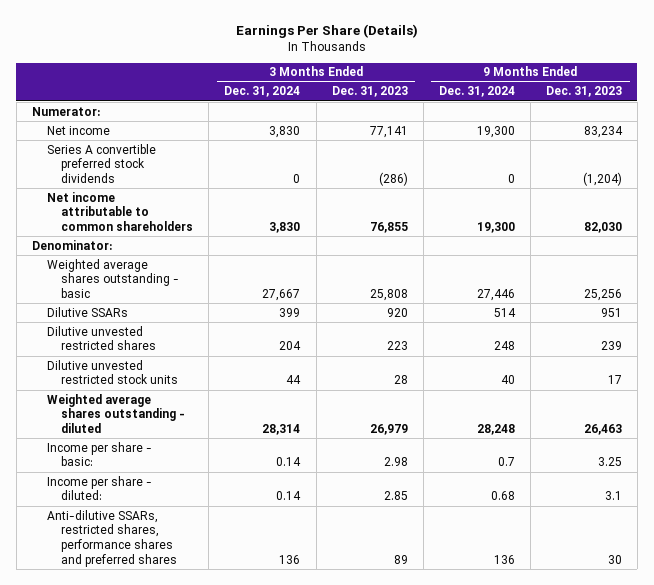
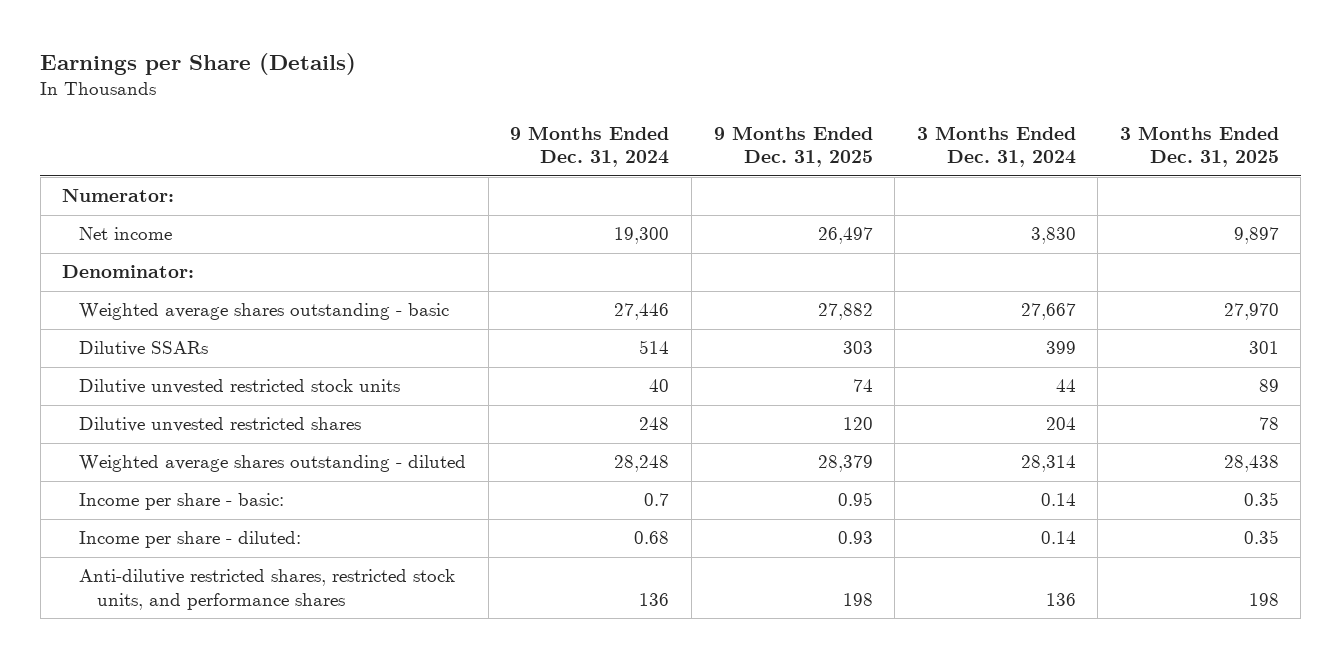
[235,23,418,38] Earnings Per Share (Details) -> [40,52,357,75] Earnings per Share (Details)
[331,86,408,98] Dec. 31, 2023 -> none
[545,86,622,98] Dec. 31, 2023 -> none
none -> [713,125,873,168] 9 Months Ended Dec. 31, 2025
none -> [1119,125,1279,168] 3 Months Ended Dec. 31, 2025
[46,143,156,184] Series A convertible preferred stock dividends -> none
[46,191,194,232] Net income attributable to common shareholders -> none
[46,325,157,351] Dilutive unvested restricted shares -> [79,417,362,433] Dilutive unvested restricted shares
[46,509,178,567] Anti-dilutive SSARs, restricted shares, performance shares and preferred shares -> [79,569,456,611] Anti-dilutive restricted shares, restricted stock units, and performance shares

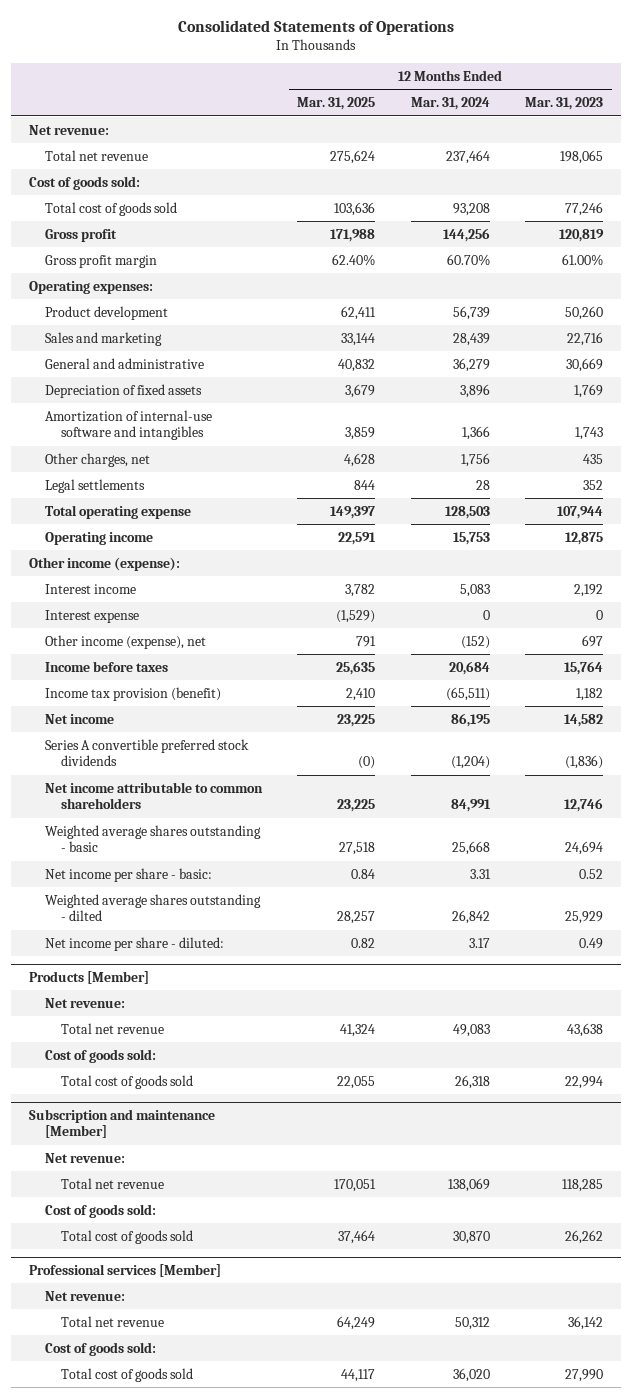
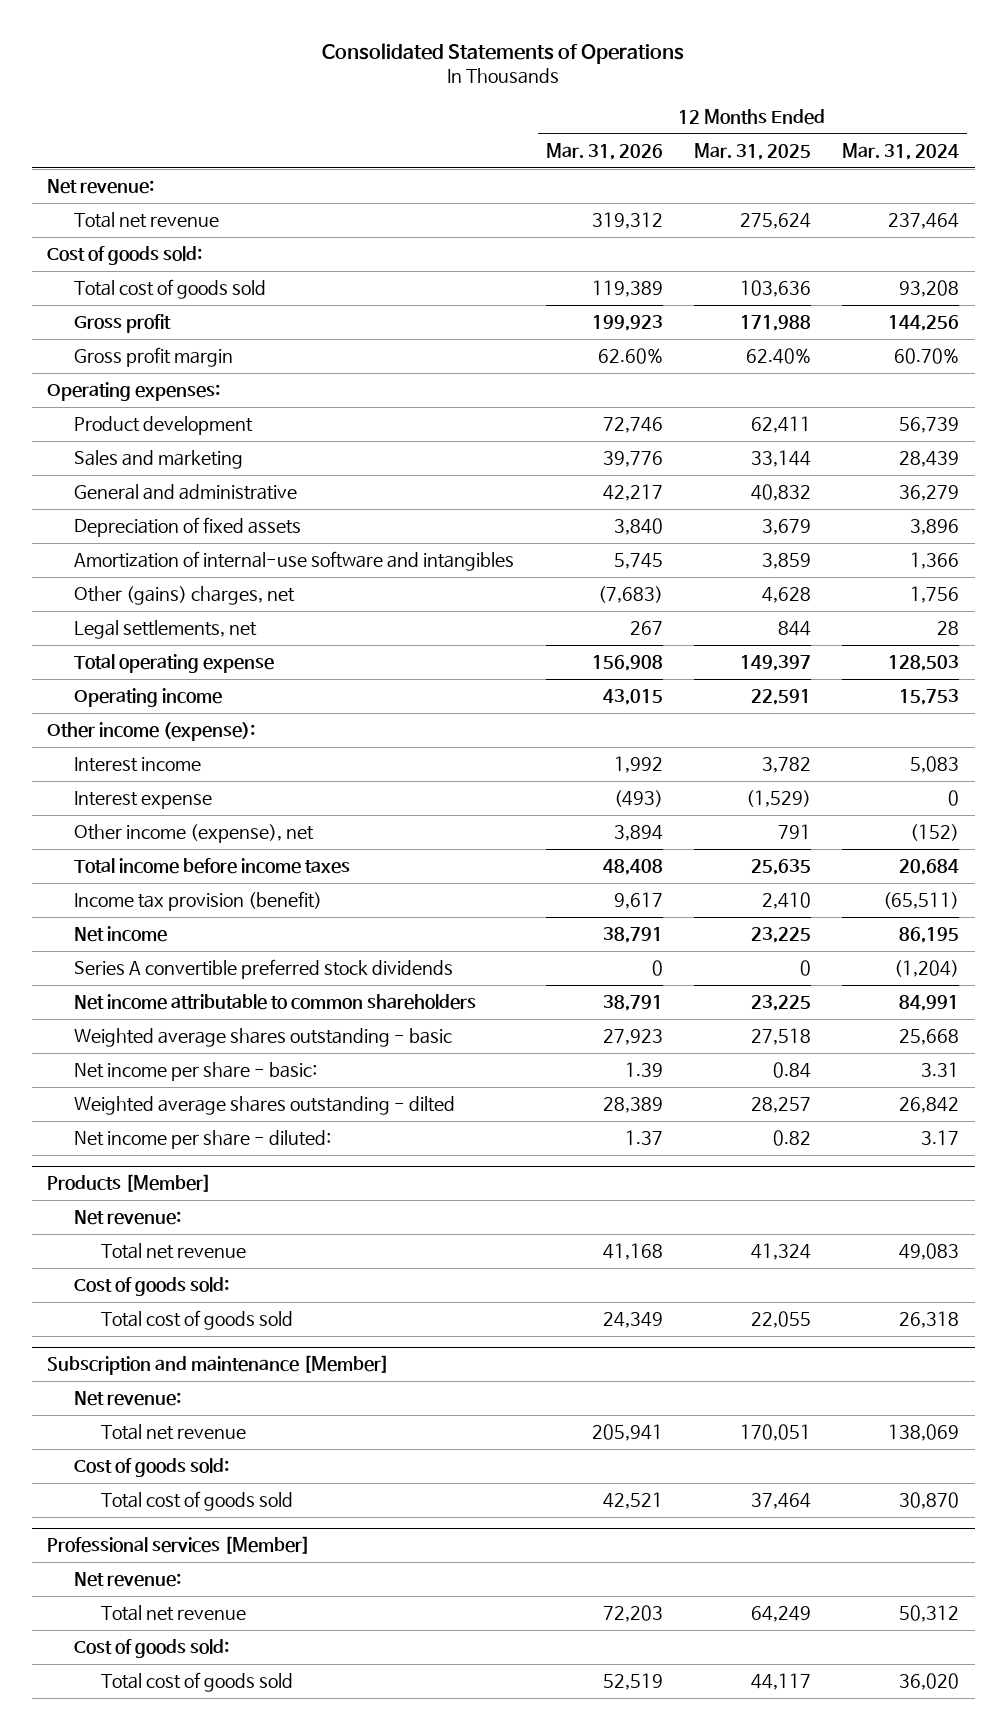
[525,97,604,111] Mar. 31, 2023 -> none
none -> [545,142,663,160] Mar. 31, 2026
[44,452,150,467] Other charges, net -> [74,586,296,606] Other (gains) charges, net
[44,478,145,493] Legal settlements -> [74,620,258,640] Legal settlements, net
[44,660,168,672] Income before taxes -> [74,858,351,875] Total income before income taxes
[358,755,376,769] (0) -> [799,960,811,977] 0

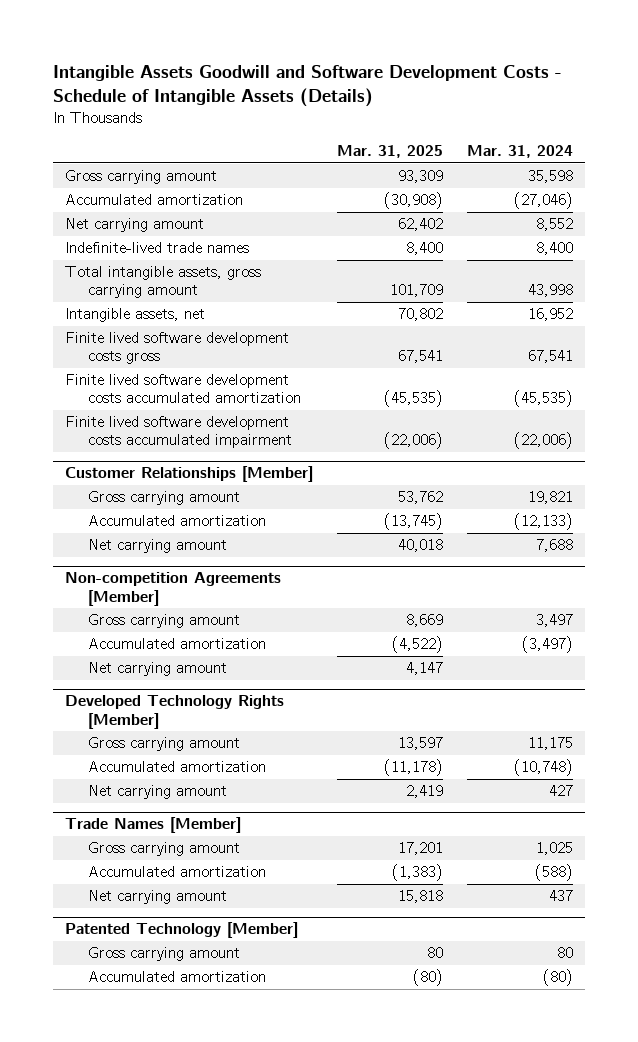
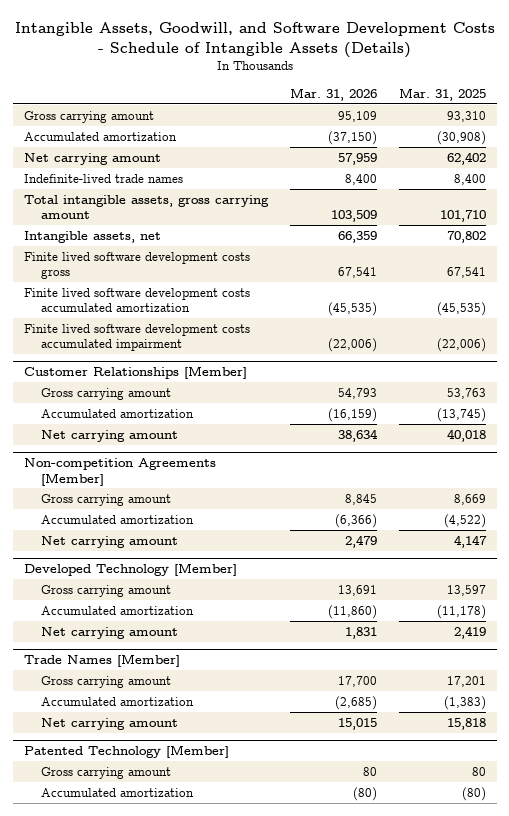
[53,64,563,108] Intangible Assets Goodwill and Software Development Costs - Schedule of Intangible Assets (Details) -> [14,21,495,58] Intangible Assets, Goodwill, and Software Development Costs - Schedule of Intangible Assets (Details)
[467,145,574,159] Mar. 31, 2024 -> none
none -> [289,87,377,101] Mar. 31, 2026
[398,170,444,184] 93,309 -> [446,110,486,122] 93,310
[390,284,444,298] 101,709 -> [439,209,486,222] 101,710
[398,491,444,505] 53,762 -> [446,387,486,399] 53,763
[65,695,285,729] Developed Technology Rights [Member] -> [23,563,237,577] Developed Technology [Member]

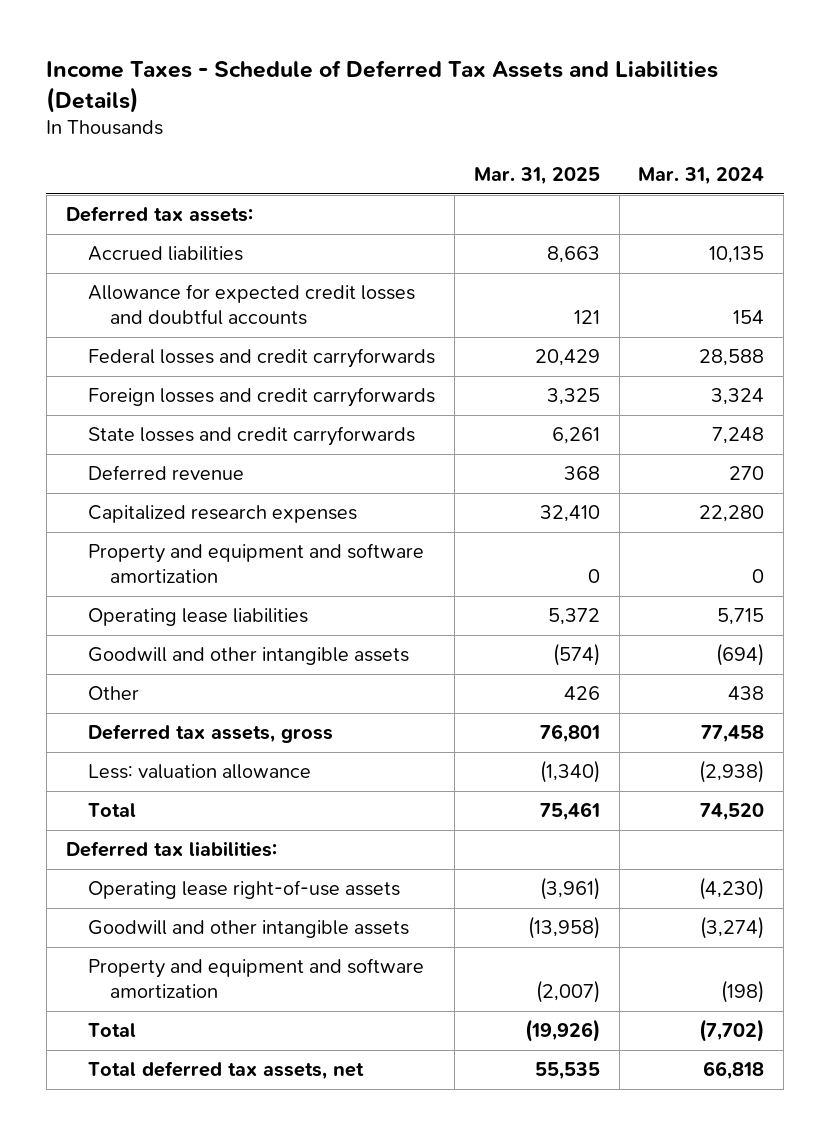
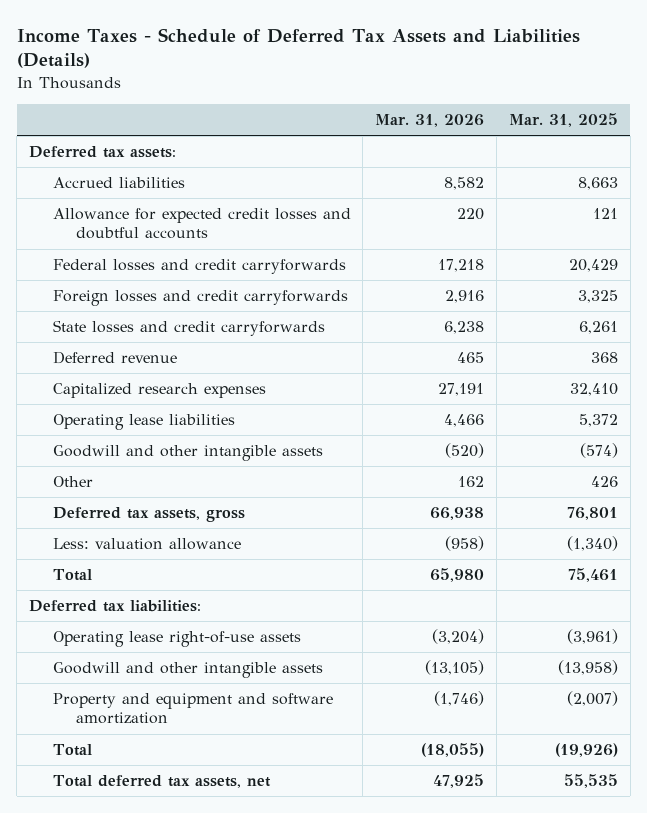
[638,166,765,185] Mar. 31, 2024 -> none
none -> [375,113,485,127] Mar. 31, 2026
[88,543,425,584] Property and equipment and software amortization -> none

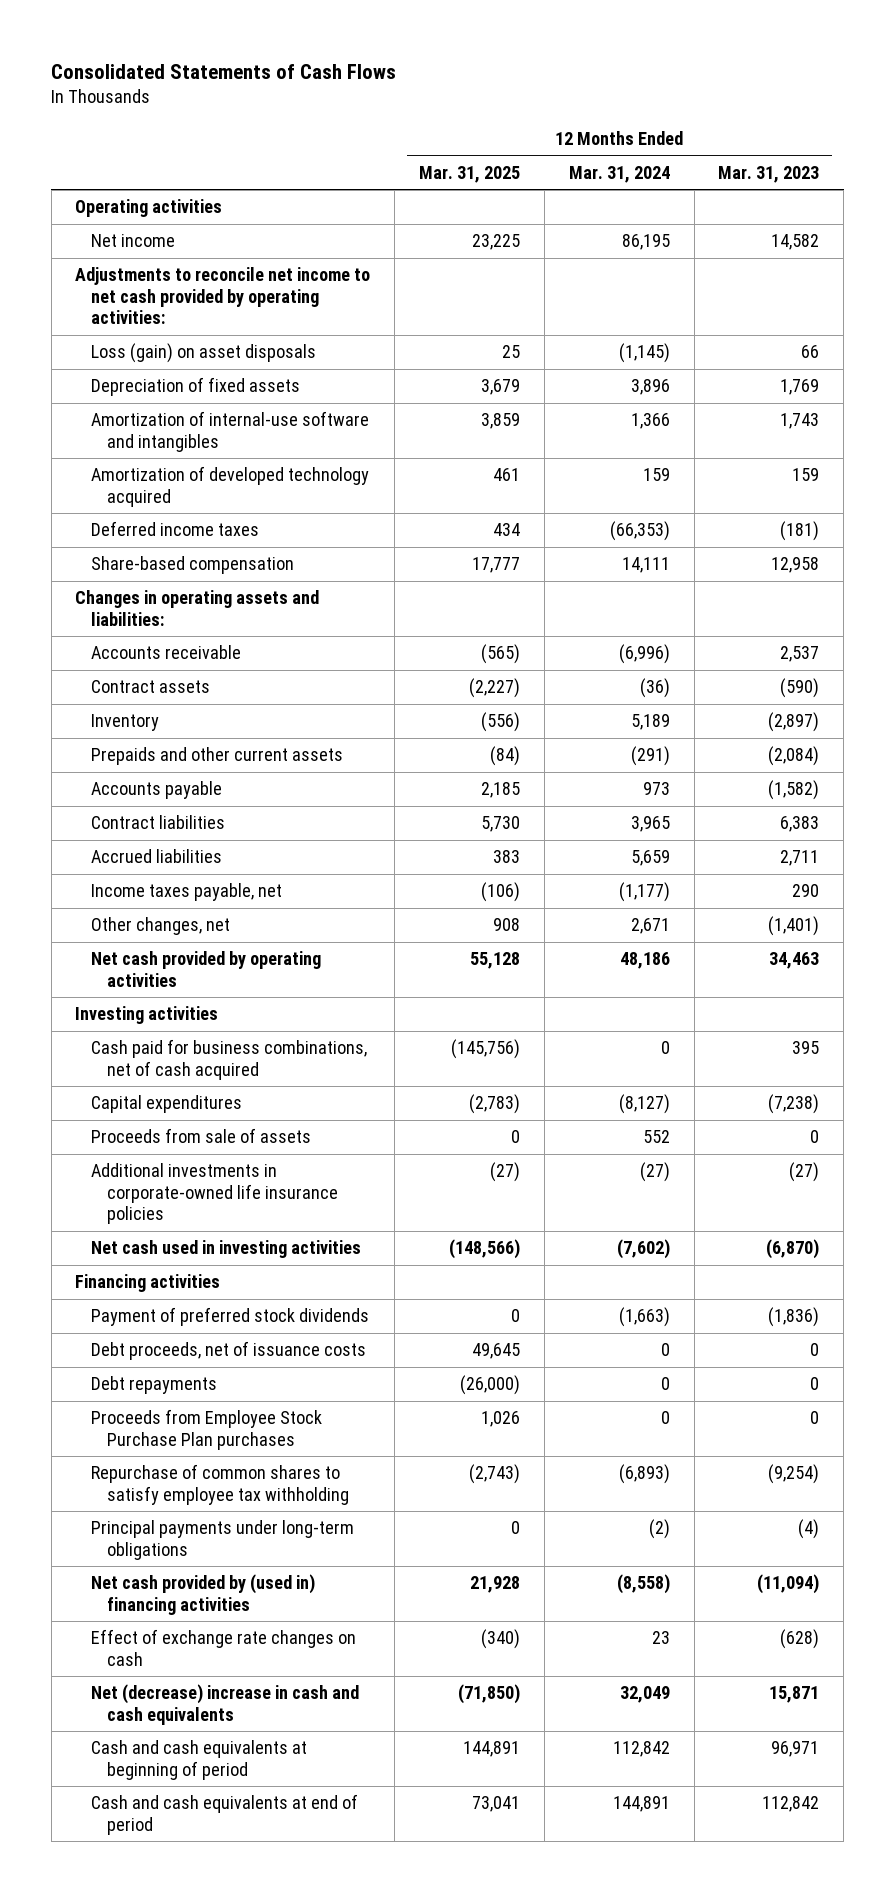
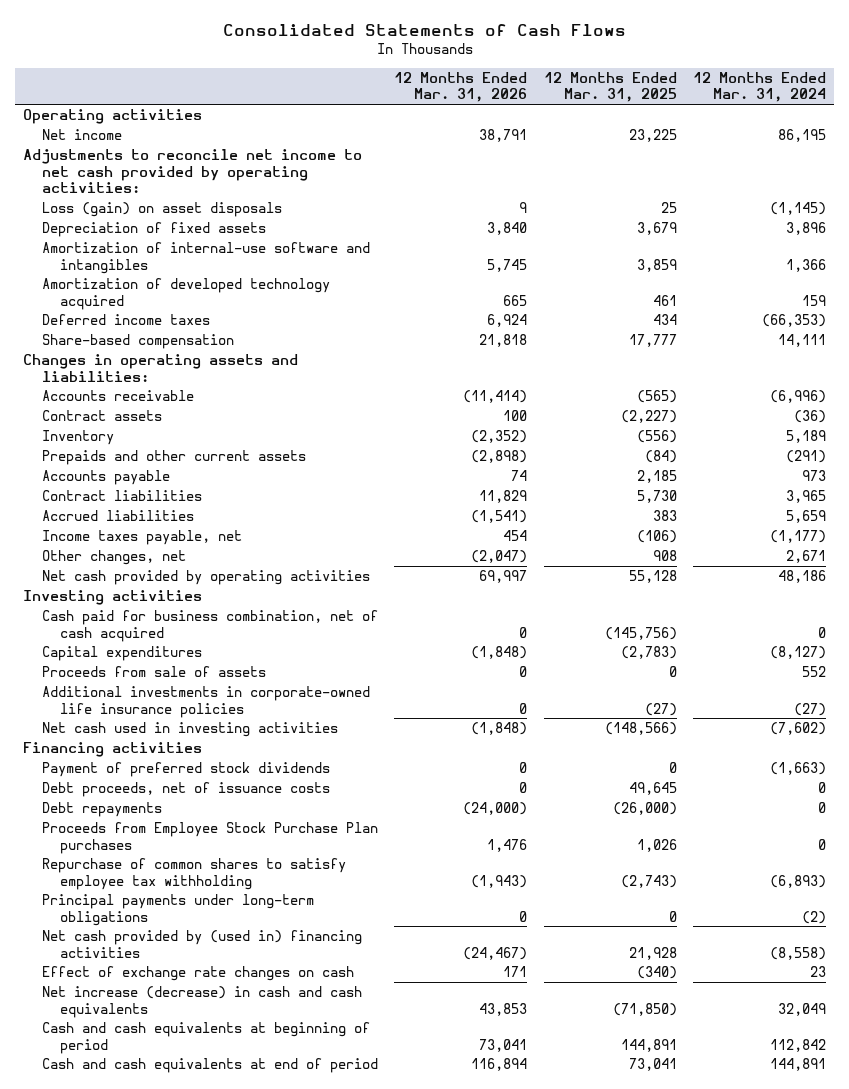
[718,165,820,183] Mar. 31, 2023 -> none
none -> [394,71,528,103] 12 Months Ended Mar. 31, 2026
[91,1039,368,1080] Cash paid for business combinations, net of cash acquired -> [41,610,378,642] Cash paid for business combination, net of cash acquired
[91,1684,360,1725] Net (decrease) increase in cash and cash equivalents -> [41,986,362,1018] Net increase (decrease) in cash and cash equivalents

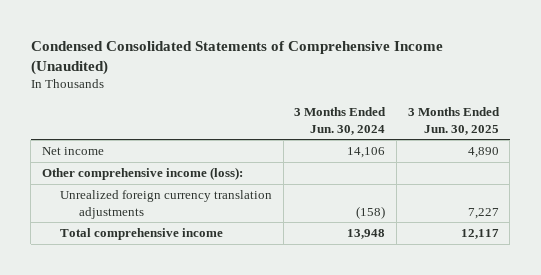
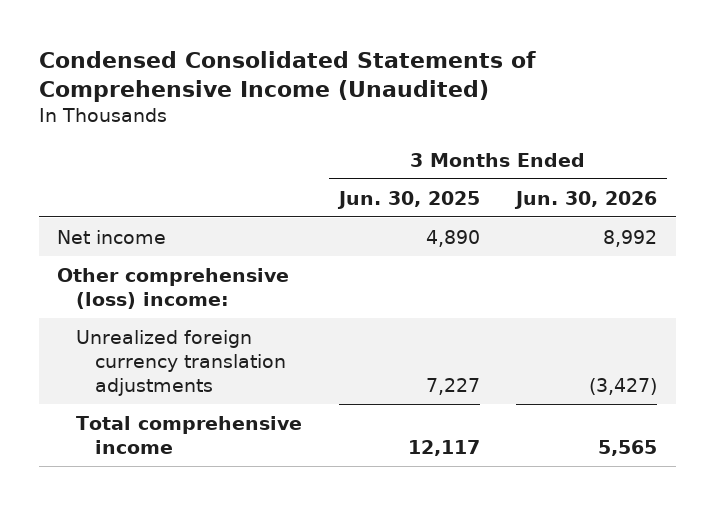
[294,107,387,135] 3 Months Ended Jun. 30, 2024 -> none
none -> [514,190,658,209] Jun. 30, 2026
[41,167,243,181] Other comprehensive income (loss): -> [57,267,290,309] Other comprehensive (loss) income:

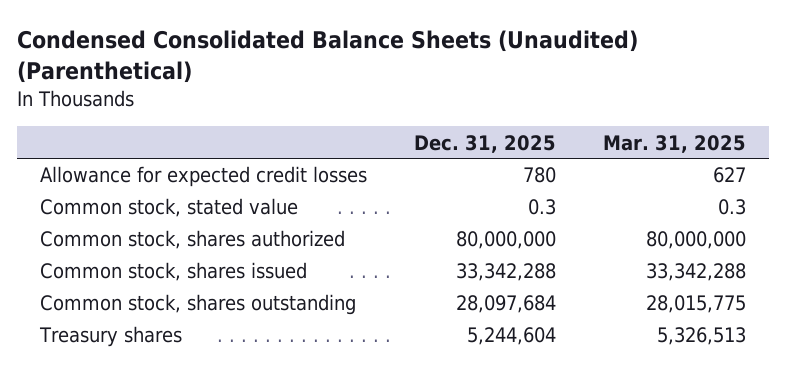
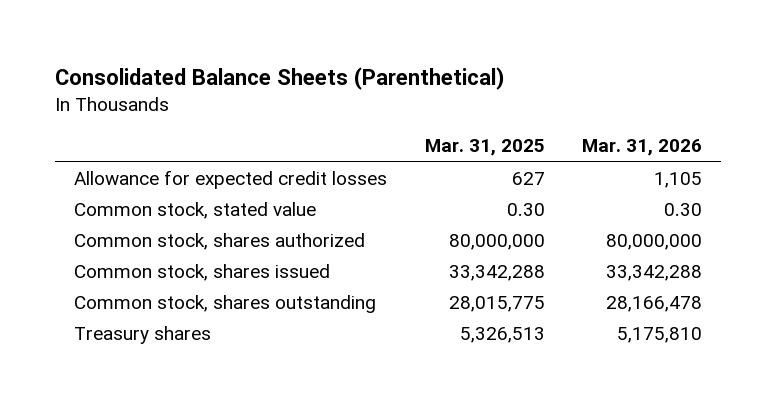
[17,30,639,84] Condensed Consolidated Balance Sheets (Unaudited) (Parenthetical) -> [55,66,506,90] Consolidated Balance Sheets (Parenthetical)
[414,134,557,153] Dec. 31, 2025 -> none
none -> [582,139,703,157] Mar. 31, 2026
[718,199,747,216] 0.3 -> [506,202,545,216] 0.30

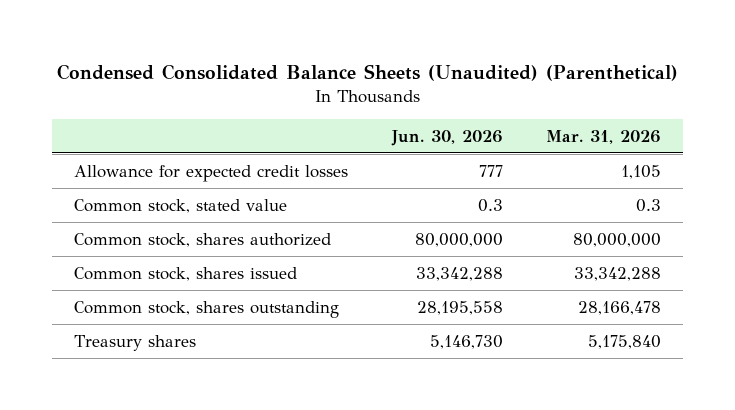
[55,66,506,90] Consolidated Balance Sheets (Parenthetical) -> [56,63,678,81] Condensed Consolidated Balance Sheets (Unaudited) (Parenthetical)
[424,139,545,157] Mar. 31, 2025 -> none
none -> [390,129,503,146] Jun. 30, 2026
[664,202,703,216] 0.30 -> [636,198,662,212] 0.3
[617,326,703,343] 5,175,810 -> [588,334,662,349] 5,175,840

